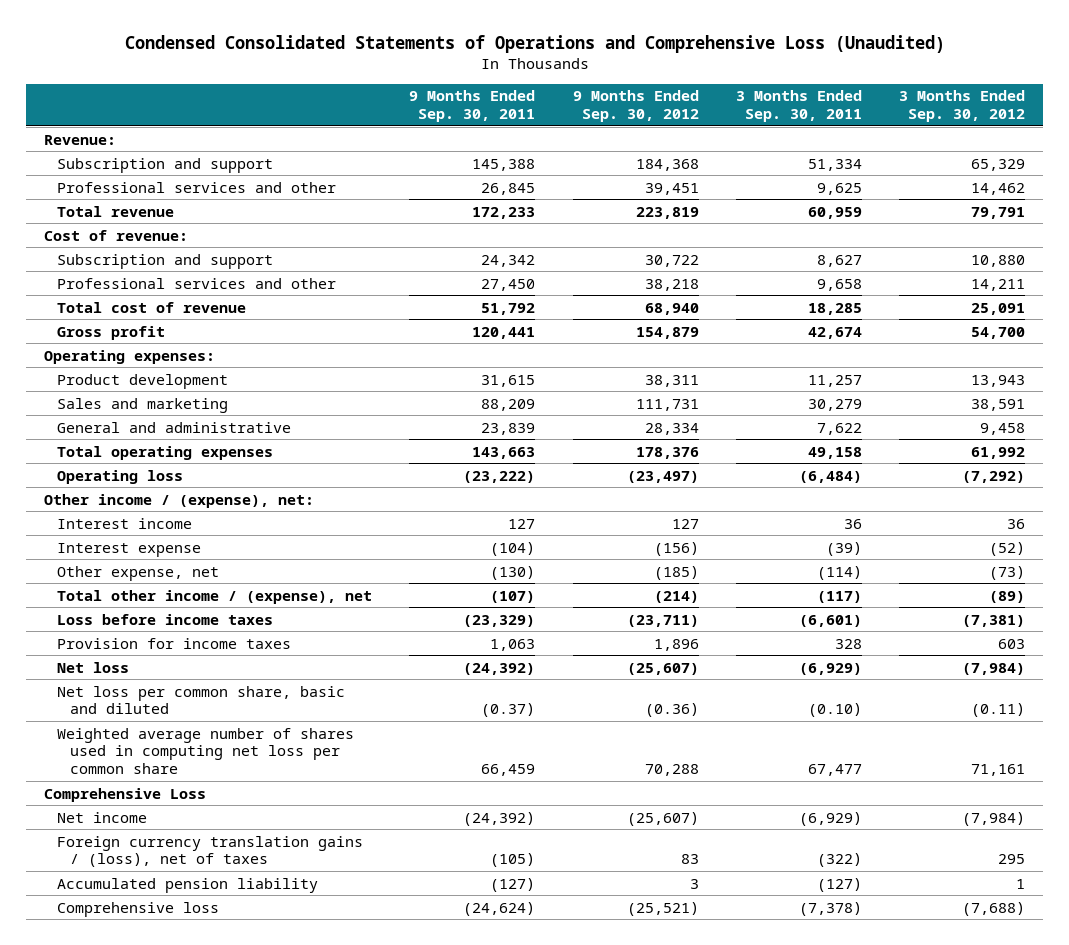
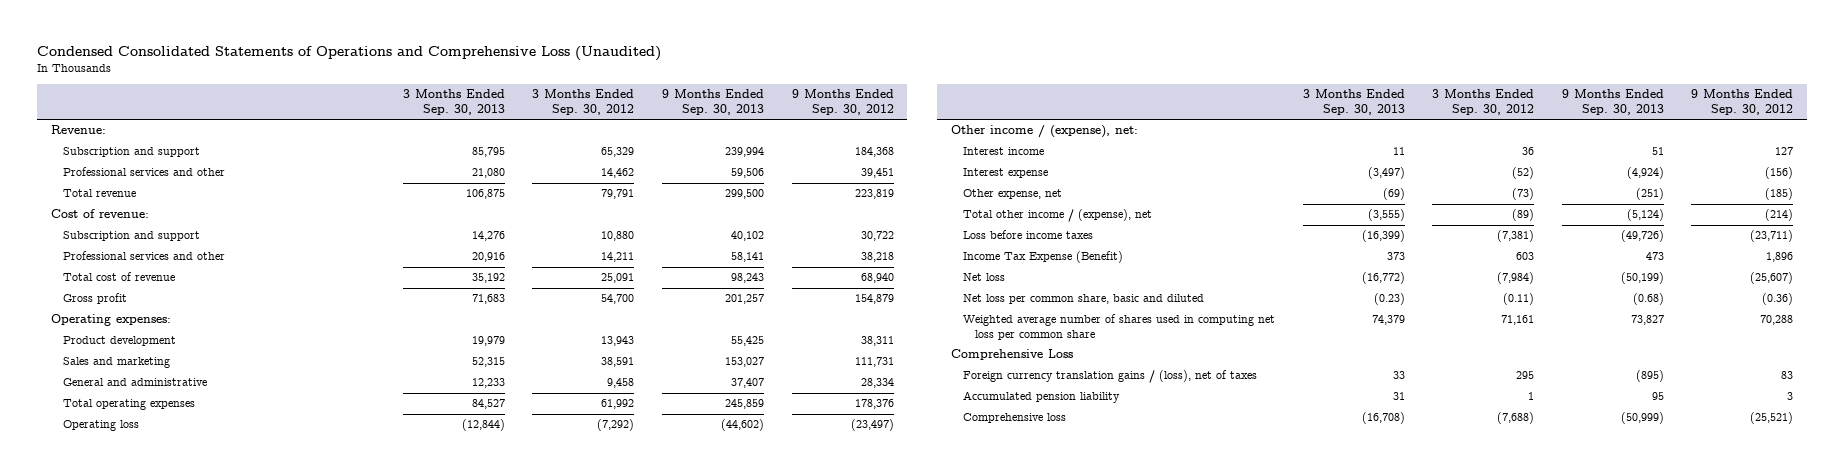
[409,90,536,123] 9 Months Ended Sep. 30, 2011 -> none
[735,90,862,123] 3 Months Ended Sep. 30, 2011 -> none
none -> [402,89,505,116] 3 Months Ended Sep. 30, 2013
none -> [661,89,764,116] 9 Months Ended Sep. 30, 2013
[57,637,292,649] Provision for income taxes -> [963,251,1124,264] Income Tax Expense (Benefit)
[57,811,148,823] Net income -> none

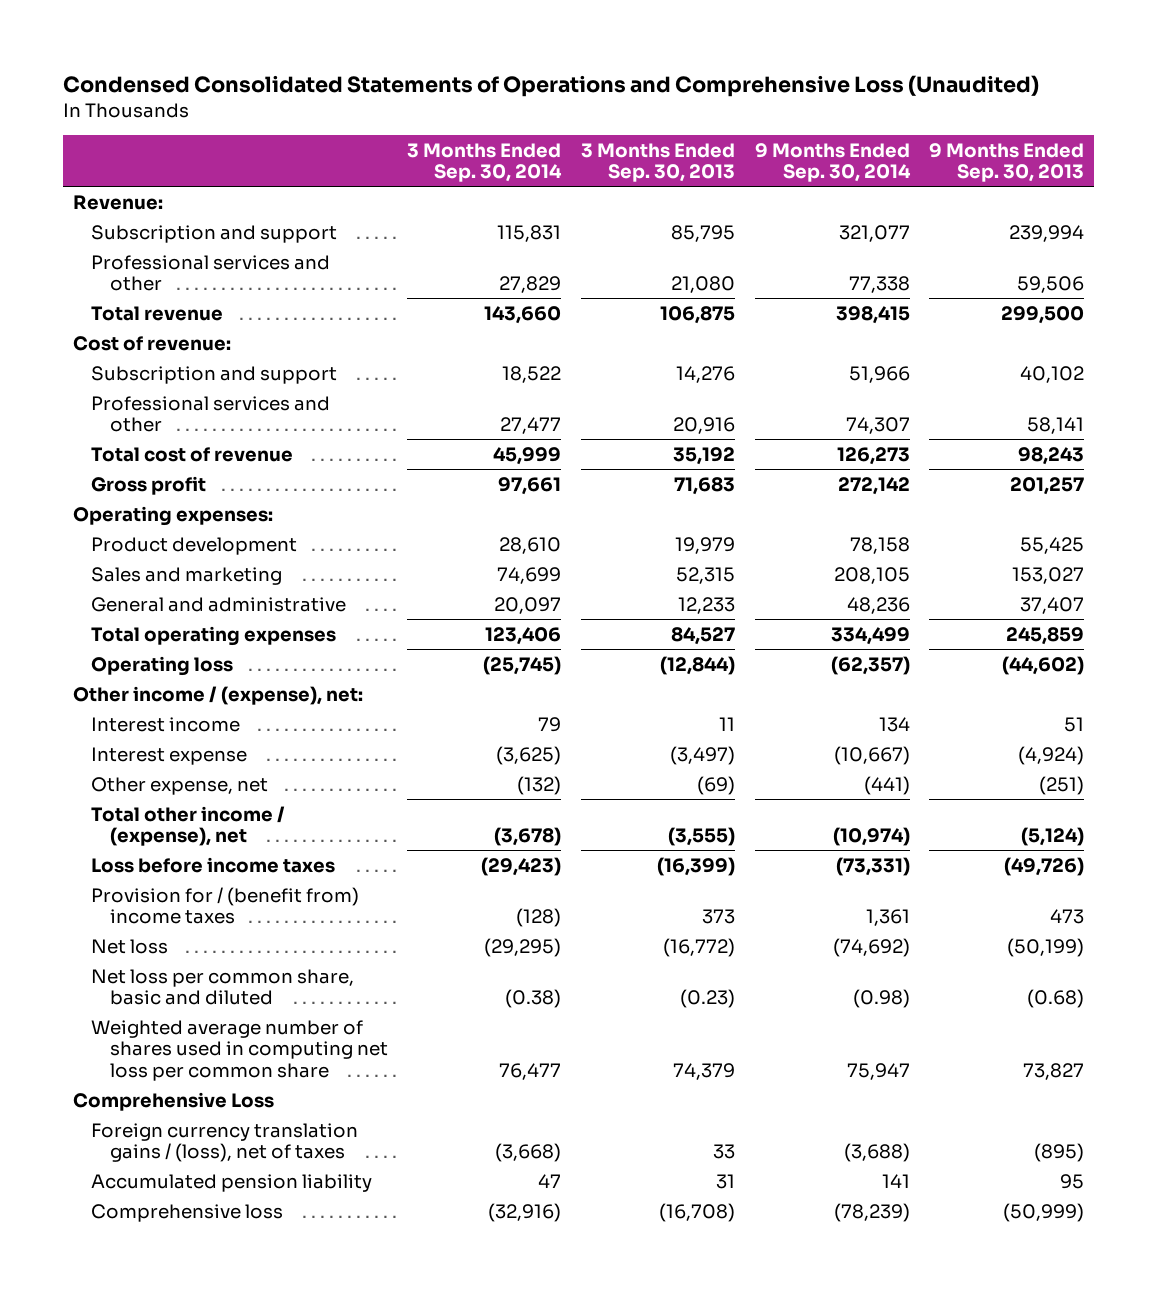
[532,89,635,116] 3 Months Ended Sep. 30, 2012 -> none
[791,89,894,116] 9 Months Ended Sep. 30, 2012 -> none
none -> [407,142,563,183] 3 Months Ended Sep. 30, 2014
none -> [754,142,911,183] 9 Months Ended Sep. 30, 2014
[963,251,1124,264] Income Tax Expense (Benefit) -> [91,886,360,925] Provision for / (benefit from) income taxes

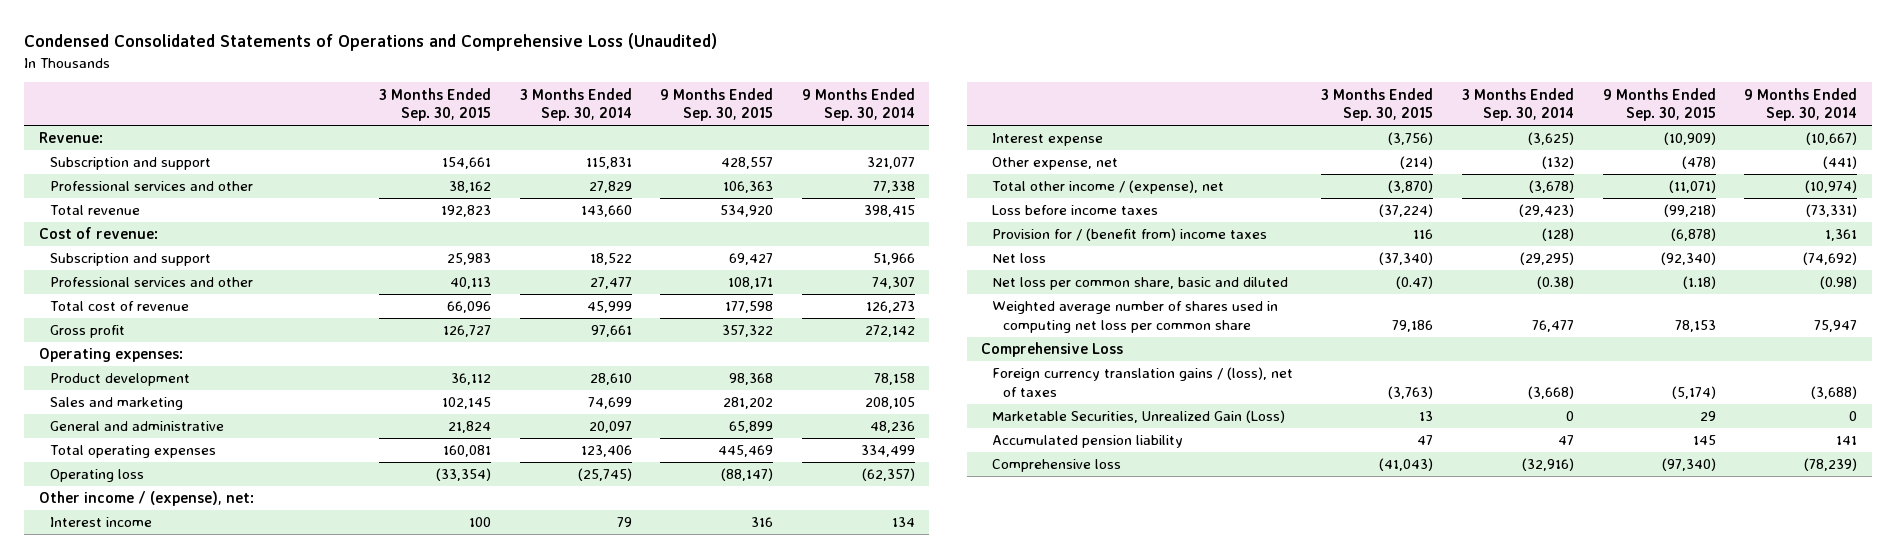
[580,142,735,183] 3 Months Ended Sep. 30, 2013 -> none
[929,142,1085,183] 9 Months Ended Sep. 30, 2013 -> none
none -> [379,87,492,122] 3 Months Ended Sep. 30, 2015
none -> [660,87,774,122] 9 Months Ended Sep. 30, 2015
none -> [991,410,1285,424] Marketable Securities, Unrealized Gain (Loss)

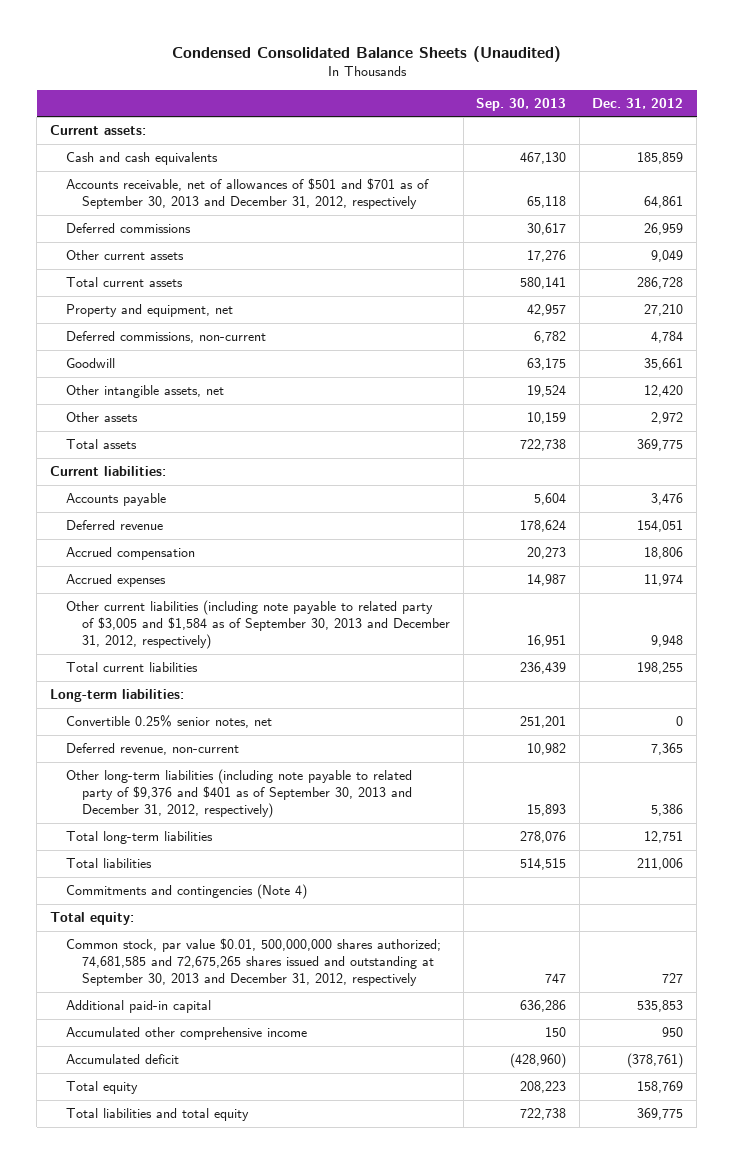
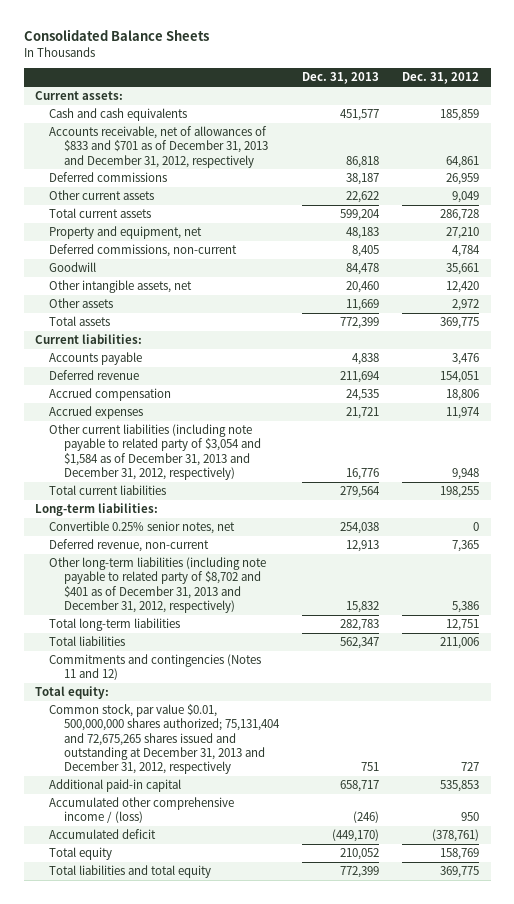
[171,45,561,62] Condensed Consolidated Balance Sheets (Unaudited) -> [23,29,209,42] Consolidated Balance Sheets
[476,97,567,111] Sep. 30, 2013 -> none
none -> [301,72,379,85] Dec. 31, 2013
[65,178,429,210] Accounts receivable, net of allowances of $501 and $701 as of September 30, 2013 and December 31, 2012, respectively -> [49,126,268,168] Accounts receivable, net of allowances of $833 and $701 as of December 31, 2013 and December 31, 2012, respectively
[65,600,450,650] Other current liabilities (including note payable to related party of $3,005 and $1,584 as of September 30, 2013 and December 31, 2012, respectively) -> [49,424,261,480] Other current liabilities (including note payable to related party of $3,054 and $1,584 as of December 31, 2013 and December 31, 2012, respectively)
[65,769,412,819] Other long-term liabilities (including note payable to related party of $9,376 and $401 as of September 30, 2013 and December 31, 2012, respectively) -> [49,557,267,613] Other long-term liabilities (including note payable to related party of $8,702 and $401 as of December 31, 2013 and December 31, 2012, respectively)
[65,884,307,900] Commitments and contingencies (Note 4) -> [49,654,262,681] Commitments and contingencies (Notes 11 and 12)
[65,938,441,987] Common stock, par value $0.01, 500,000,000 shares authorized; 74,681,585 and 72,675,265 shares issued and outstanding at September 30, 2013 and December 31, 2012, respectively -> [49,704,280,775] Common stock, par value $0.01, 500,000,000 shares authorized; 75,131,404 and 72,675,265 shares issued and outstanding at December 31, 2013 and December 31, 2012, respectively
[65,1027,307,1041] Accumulated other comprehensive income -> [49,797,235,824] Accumulated other comprehensive income / (loss)

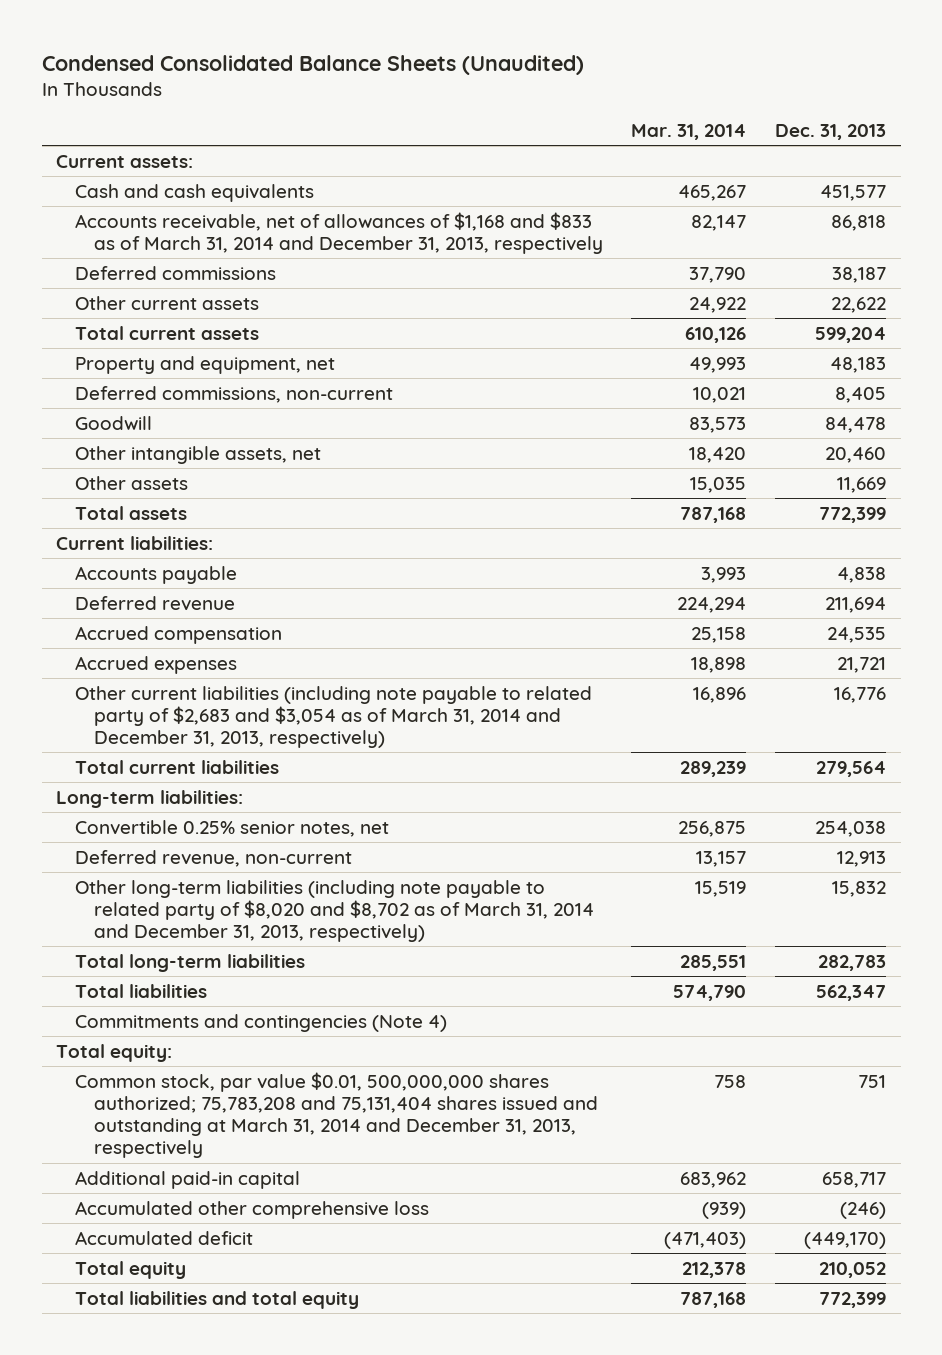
[23,29,209,42] Consolidated Balance Sheets -> [41,55,584,76] Condensed Consolidated Balance Sheets (Unaudited)
[402,72,480,85] Dec. 31, 2012 -> none
none -> [631,124,747,141] Mar. 31, 2014
[49,126,268,168] Accounts receivable, net of allowances of $833 and $701 as of December 31, 2013 and December 31, 2012, respectively -> [74,211,603,254] Accounts receivable, net of allowances of $1,168 and $833 as of March 31, 2014 and December 31, 2013, respectively
[49,424,261,480] Other current liabilities (including note payable to related party of $3,054 and $1,584 as of December 31, 2013 and December 31, 2012, respectively) -> [74,685,592,749] Other current liabilities (including note payable to related party of $2,683 and $3,054 as of March 31, 2014 and December 31, 2013, respectively)
[49,557,267,613] Other long-term liabilities (including note payable to related party of $8,702 and $401 as of December 31, 2013 and December 31, 2012, respectively) -> [74,879,594,943] Other long-term liabilities (including note payable to related party of $8,020 and $8,702 as of March 31, 2014 and December 31, 2013, respectively)
[49,654,262,681] Commitments and contingencies (Notes 11 and 12) -> [74,1013,447,1032] Commitments and contingencies (Note 4)
[49,704,280,775] Common stock, par value $0.01, 500,000,000 shares authorized; 75,131,404 and 72,675,265 shares issued and outstanding at December 31, 2013 and December 31, 2012, respectively -> [74,1071,598,1159] Common stock, par value $0.01, 500,000,000 shares authorized; 75,783,208 and 75,131,404 shares issued and outstanding at March 31, 2014 and December 31, 2013, respectively
[49,797,235,824] Accumulated other comprehensive income / (loss) -> [74,1200,429,1219] Accumulated other comprehensive loss

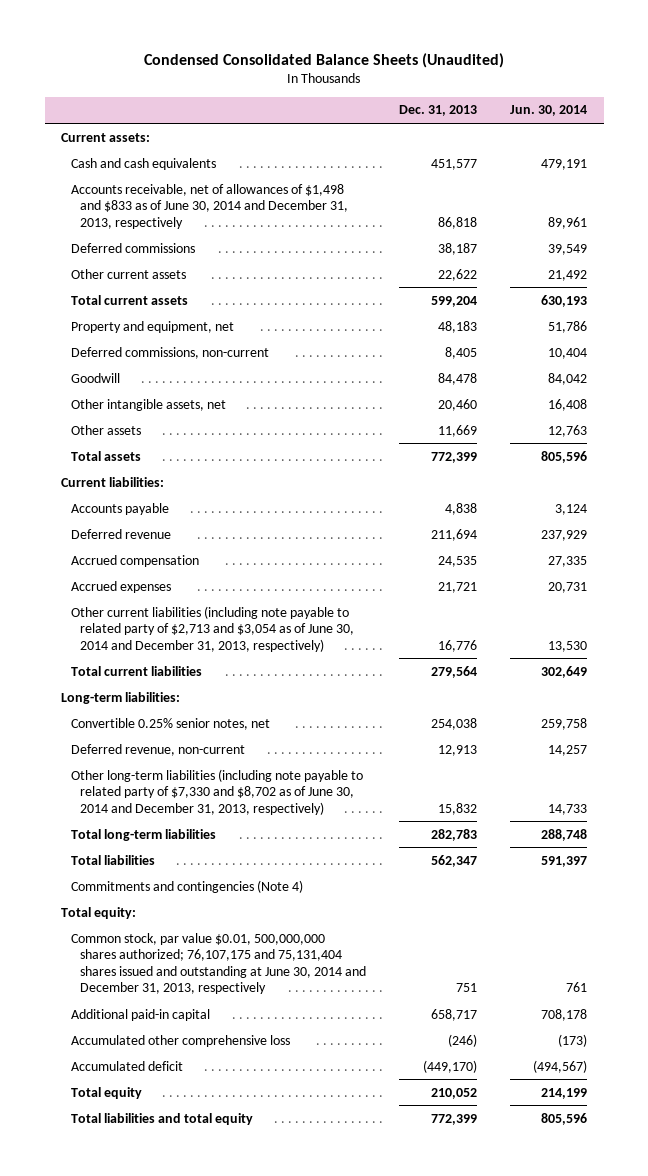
[631,124,747,141] Mar. 31, 2014 -> none
none -> [510,105,588,117] Jun. 30, 2014
[74,211,603,254] Accounts receivable, net of allowances of $1,168 and $833 as of March 31, 2014 and December 31, 2013, respectively -> [70,183,349,229] Accounts receivable, net of allowances of $1,498 and $833 as of June 30, 2014 and December 31, 2013, respectively
[74,685,592,749] Other current liabilities (including note payable to related party of $2,683 and $3,054 as of March 31, 2014 and December 31, 2013, respectively) -> [70,605,355,652] Other current liabilities (including note payable to related party of $2,713 and $3,054 as of June 30, 2014 and December 31, 2013, respectively)
[74,879,594,943] Other long-term liabilities (including note payable to related party of $8,020 and $8,702 as of March 31, 2014 and December 31, 2013, respectively) -> [70,768,363,815] Other long-term liabilities (including note payable to related party of $7,330 and $8,702 as of June 30, 2014 and December 31, 2013, respectively)
[74,1071,598,1159] Common stock, par value $0.01, 500,000,000 shares authorized; 75,783,208 and 75,131,404 shares issued and outstanding at March 31, 2014 and December 31, 2013, respectively -> [70,932,367,995] Common stock, par value $0.01, 500,000,000 shares authorized; 76,107,175 and 75,131,404 shares issued and outstanding at June 30, 2014 and December 31, 2013, respectively

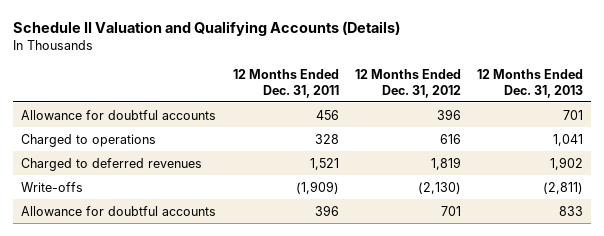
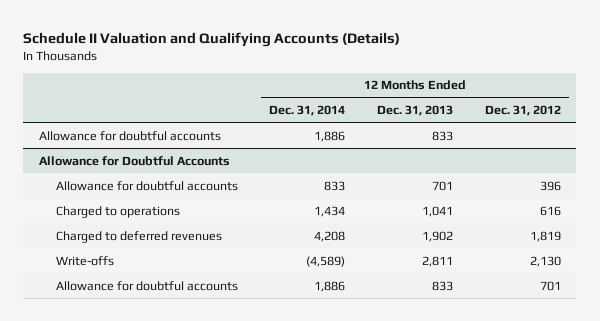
[232,69,339,98] 12 Months Ended Dec. 31, 2011 -> none
none -> [269,104,346,116] Dec. 31, 2014
none -> [39,130,222,141] Allowance for doubtful accounts
none -> [39,155,231,166] Allowance for Doubtful Accounts
[417,181,461,194] (2,130) -> [529,255,561,267] 2,130
[543,181,584,194] (2,811) -> [422,255,454,267] 2,811

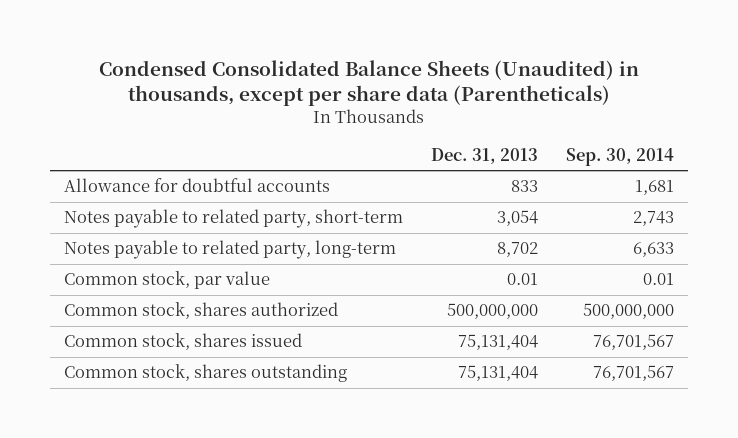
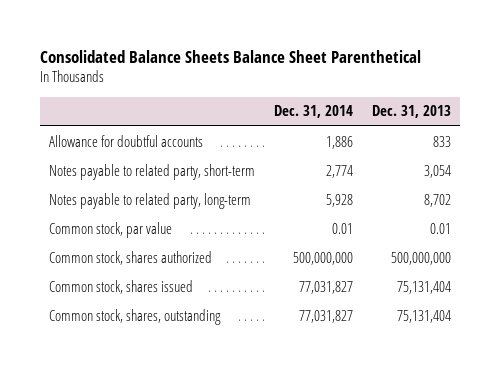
[99,59,640,107] Condensed Consolidated Balance Sheets (Unaudited) in thousands, except per share data (Parentheticals) -> [39,49,421,63] Consolidated Balance Sheets Balance Sheet Parenthetical
[565,148,674,167] Sep. 30, 2014 -> none
none -> [273,105,353,119] Dec. 31, 2014
[64,364,348,383] Common stock, shares outstanding -> [49,308,222,325] Common stock, shares, outstanding

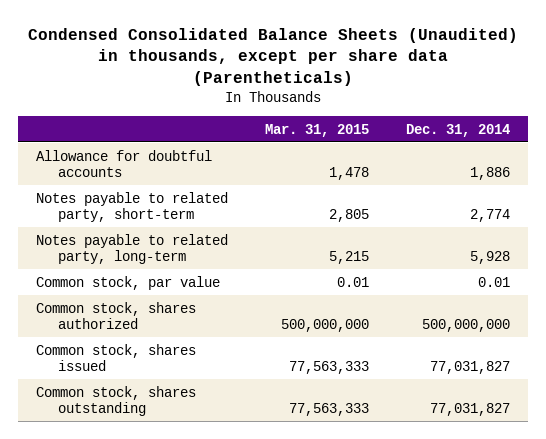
[39,49,421,63] Consolidated Balance Sheets Balance Sheet Parenthetical -> [28,27,519,87] Condensed Consolidated Balance Sheets (Unaudited) in thousands, except per share data (Parentheticals)
[371,105,451,119] Dec. 31, 2013 -> none
none -> [265,123,370,137] Mar. 31, 2015
[49,308,222,325] Common stock, shares, outstanding -> [36,385,197,417] Common stock, shares outstanding

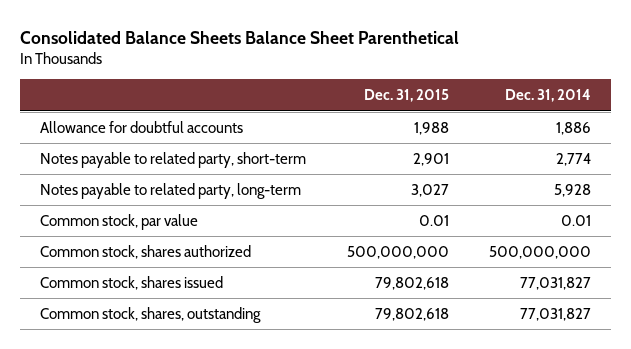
[28,27,519,87] Condensed Consolidated Balance Sheets (Unaudited) in thousands, except per share data (Parentheticals) -> [19,30,459,44] Consolidated Balance Sheets Balance Sheet Parenthetical
[265,123,370,137] Mar. 31, 2015 -> none
none -> [363,89,449,103] Dec. 31, 2015
[36,385,197,417] Common stock, shares outstanding -> [40,306,262,323] Common stock, shares, outstanding

